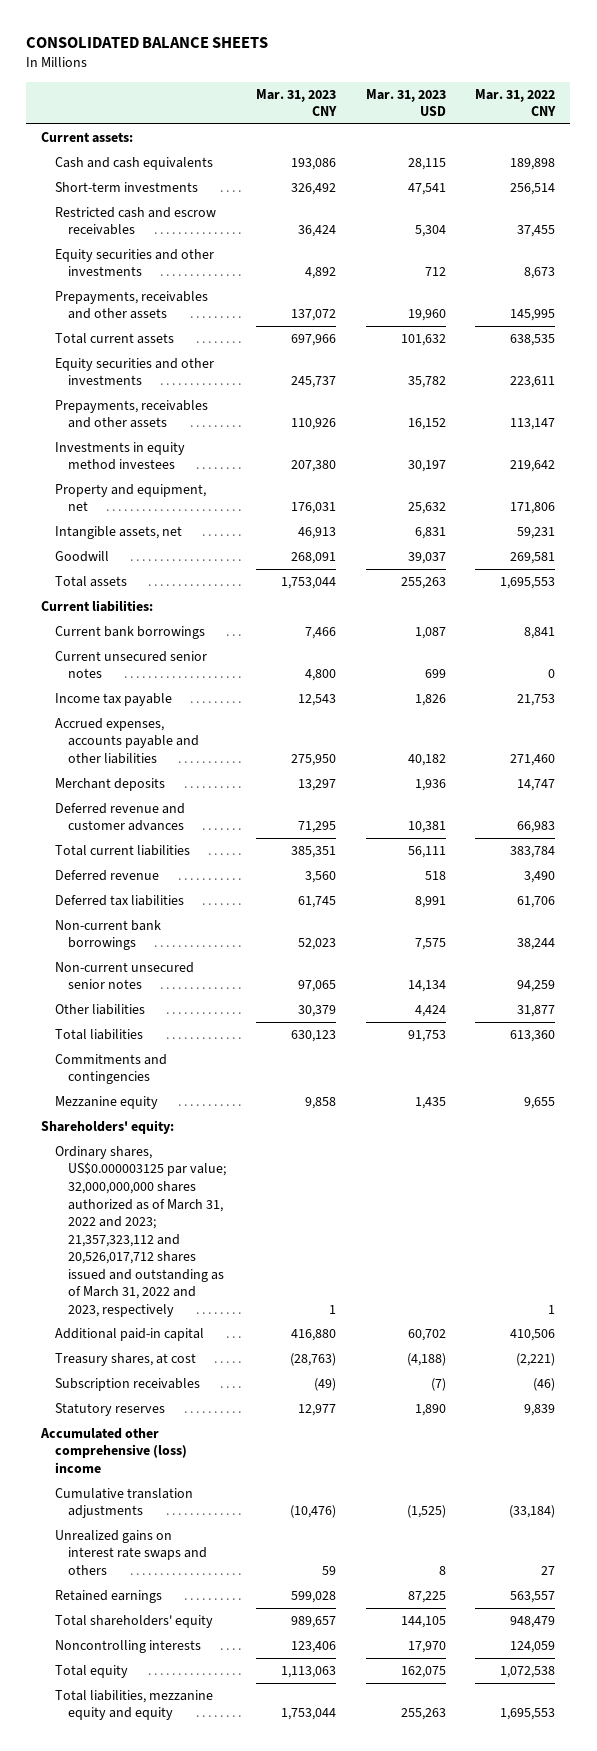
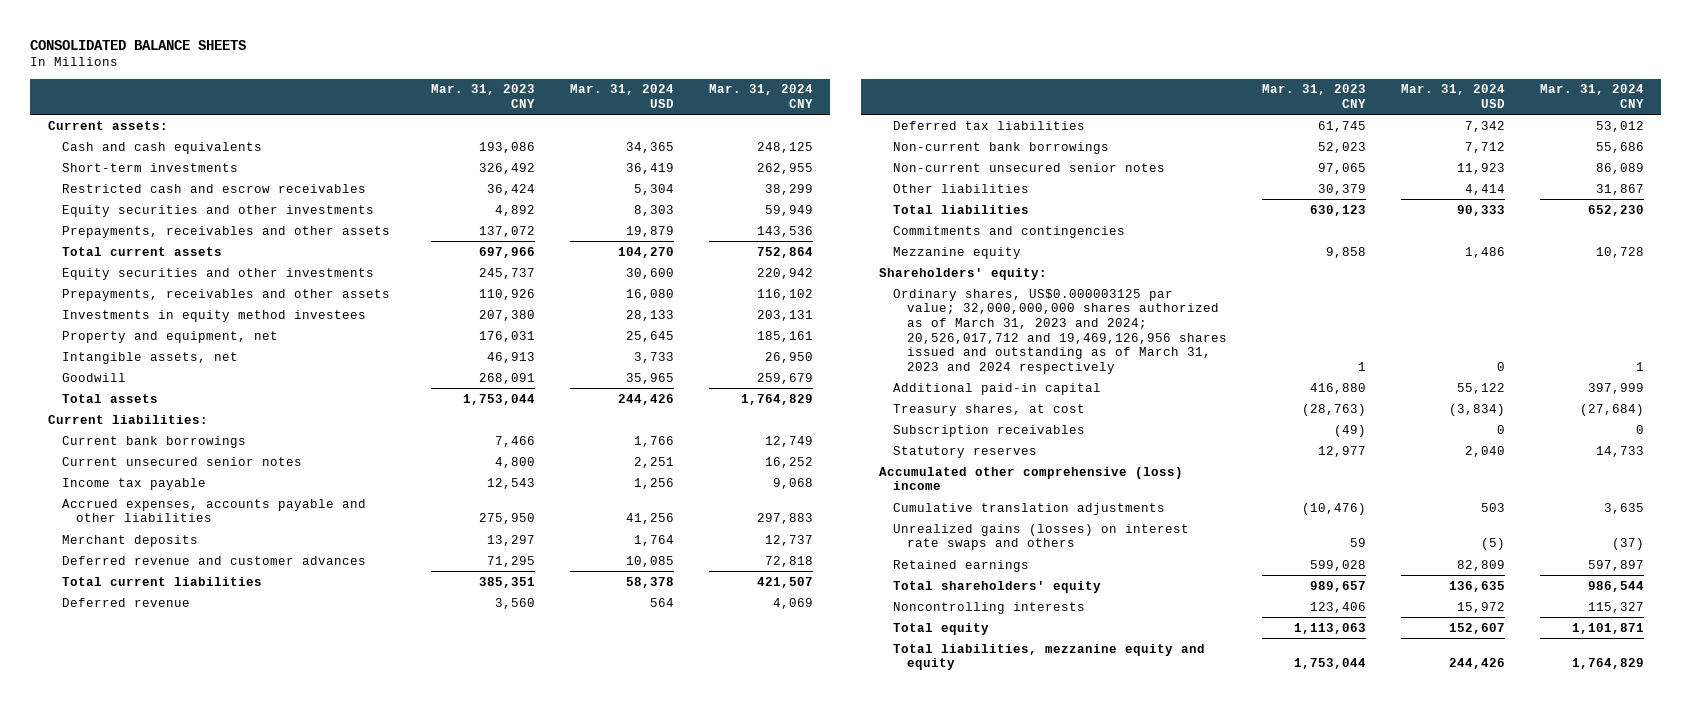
[365,88,446,117] Mar. 31, 2023 USD -> none
[475,88,557,117] Mar. 31, 2022 CNY -> none
none -> [570,84,675,108] Mar. 31, 2024 USD
none -> [708,84,813,108] Mar. 31, 2024 CNY
[54,1145,226,1317] Ordinary shares, US$0.000003125 par value; 32,000,000,000 shares authorized as of March 31, 2022 and 2023; 21,357,323,112 and 20,526,017,712 shares issued and outstanding as of March 31, 2022 and 2023, respectively -> [892,288,1228,375] Ordinary shares, US$0.000003125 par value; 32,000,000,000 shares authorized as of March 31, 2023 and 2024; 20,526,017,712 and 19,469,126,956 shares issued and outstanding as of March 31, 2023 and 2024 respectively
[54,1529,207,1575] Unrealized gains on interest rate swaps and others -> [892,523,1189,551] Unrealized gains (losses) on interest rate swaps and others

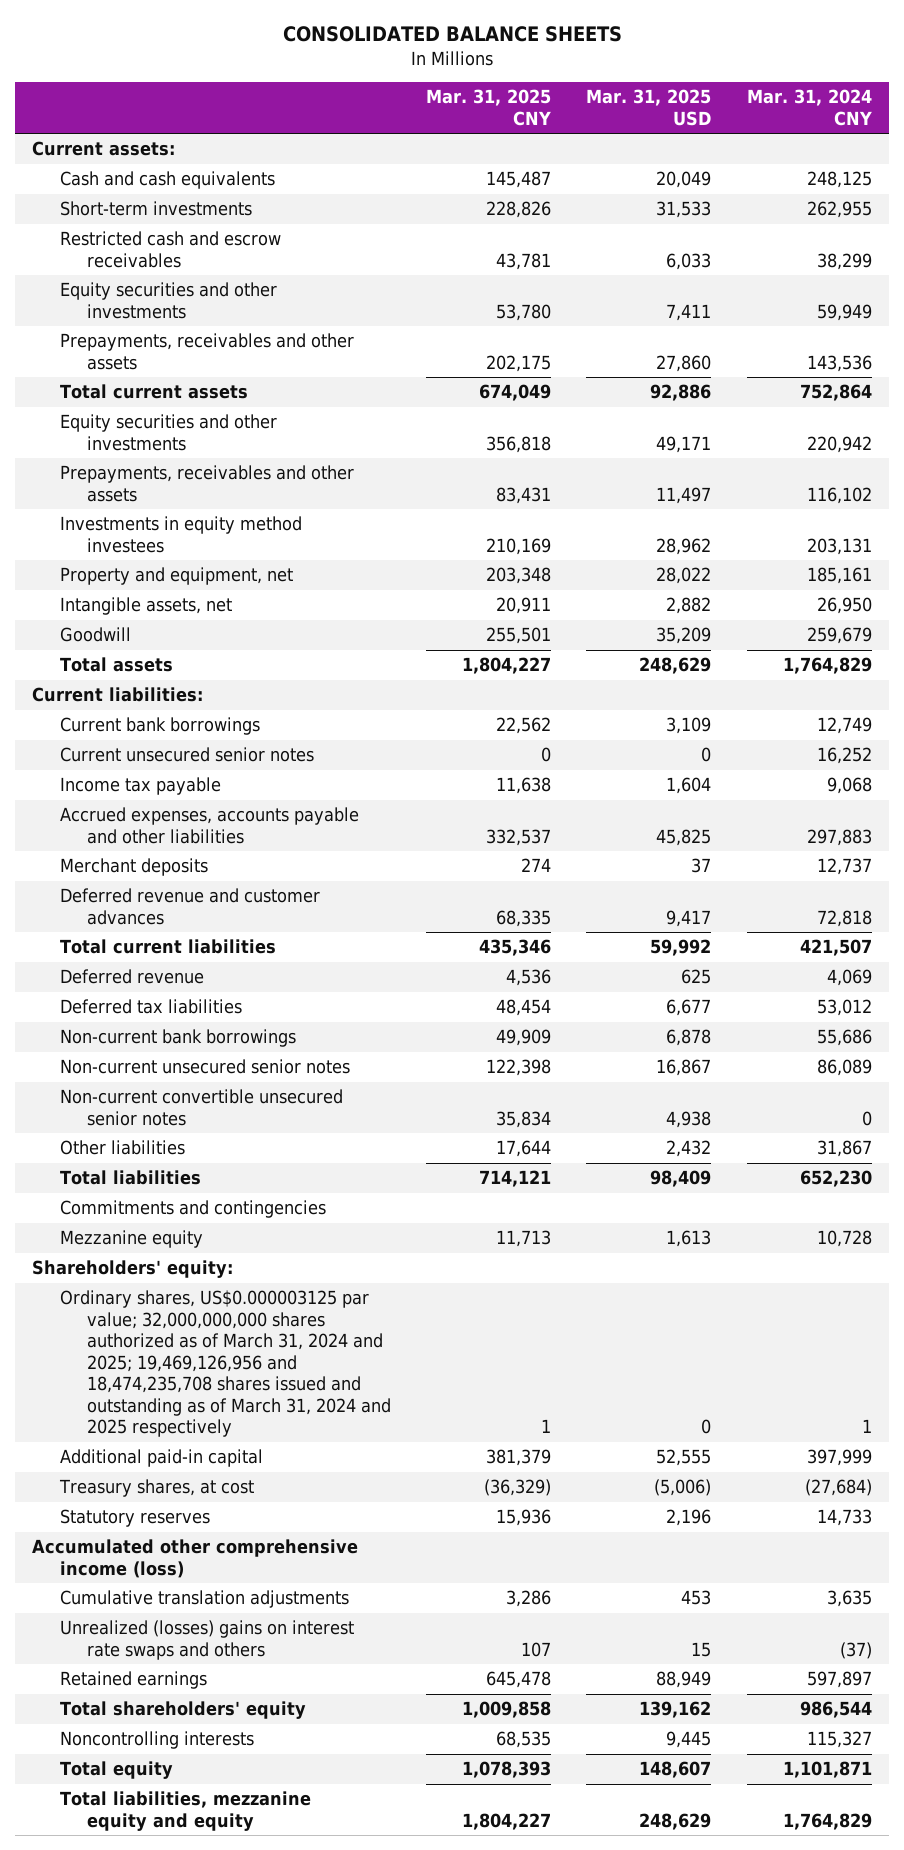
[431,84,536,108] Mar. 31, 2023 CNY -> none
[570,84,675,108] Mar. 31, 2024 USD -> none
none -> [426,89,552,126] Mar. 31, 2025 CNY
none -> [586,89,712,126] Mar. 31, 2025 USD
none -> [59,1089,343,1126] Non-current convertible unsecured senior notes
[892,288,1228,375] Ordinary shares, US$0.000003125 par value; 32,000,000,000 shares authorized as of March 31, 2023 and 2024; 20,526,017,712 and 19,469,126,956 shares issued and outstanding as of March 31, 2023 and 2024 respectively -> [59,1290,392,1438] Ordinary shares, US$0.000003125 par value; 32,000,000,000 shares authorized as of March 31, 2024 and 2025; 19,469,126,956 and 18,474,235,708 shares issued and outstanding as of March 31, 2024 and 2025 respectively
[892,424,1085,437] Subscription receivables -> none
[878,466,1183,491] Accumulated other comprehensive (loss) income -> [32,1539,359,1578] Accumulated other comprehensive income (loss)
[892,523,1189,551] Unrealized gains (losses) on interest rate swaps and others -> [59,1620,354,1660] Unrealized (losses) gains on interest rate swaps and others

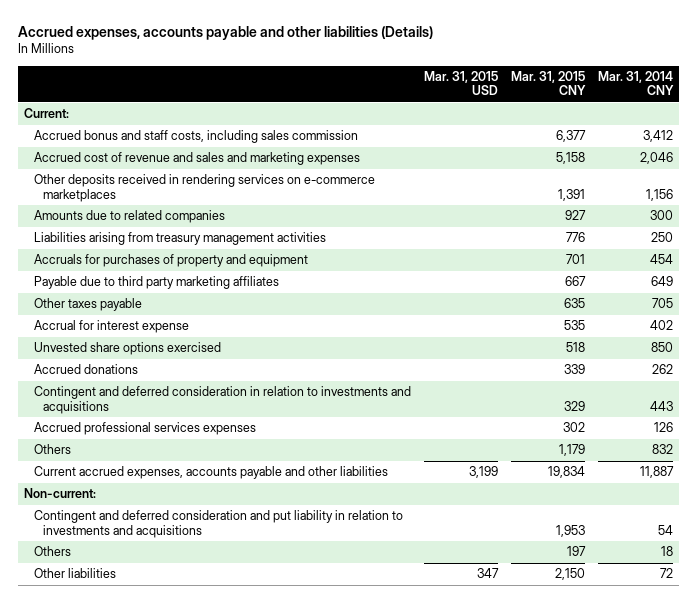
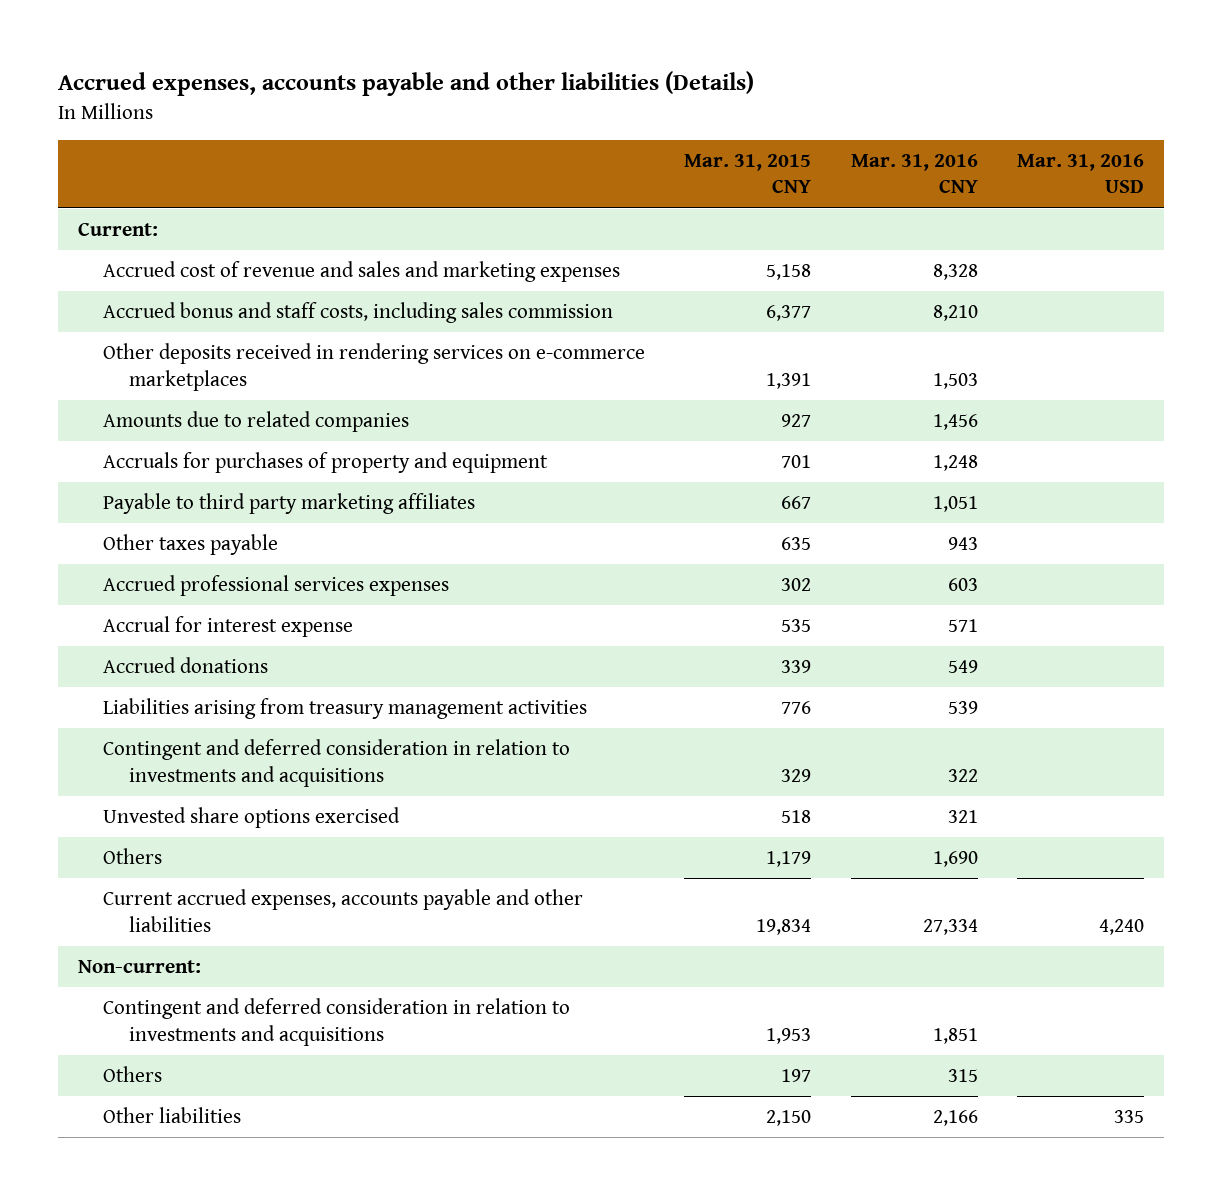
[423,71,498,96] Mar. 31, 2015 USD -> none
[597,71,674,96] Mar. 31, 2014 CNY -> none
none -> [850,153,978,194] Mar. 31, 2016 CNY
none -> [1017,153,1145,194] Mar. 31, 2016 USD
[33,130,358,144] Accrued bonus and staff costs, including sales commission -> [103,302,614,324] Accrued bonus and staff costs, including sales commission
[33,276,279,290] Payable due to third party marketing affiliates -> [103,493,476,515] Payable to third party marketing affiliates
[33,422,256,436] Accrued professional services expenses -> [103,575,450,597] Accrued professional services expenses
[33,232,326,246] Liabilities arising from treasury management activities -> [103,698,588,720] Liabilities arising from treasury management activities
[33,342,221,356] Unvested share options exercised -> [103,807,401,829] Unvested share options exercised
[33,510,403,538] Contingent and deferred consideration and put liability in relation to investments and acquisitions -> [103,998,571,1046] Contingent and deferred consideration in relation to investments and acquisitions

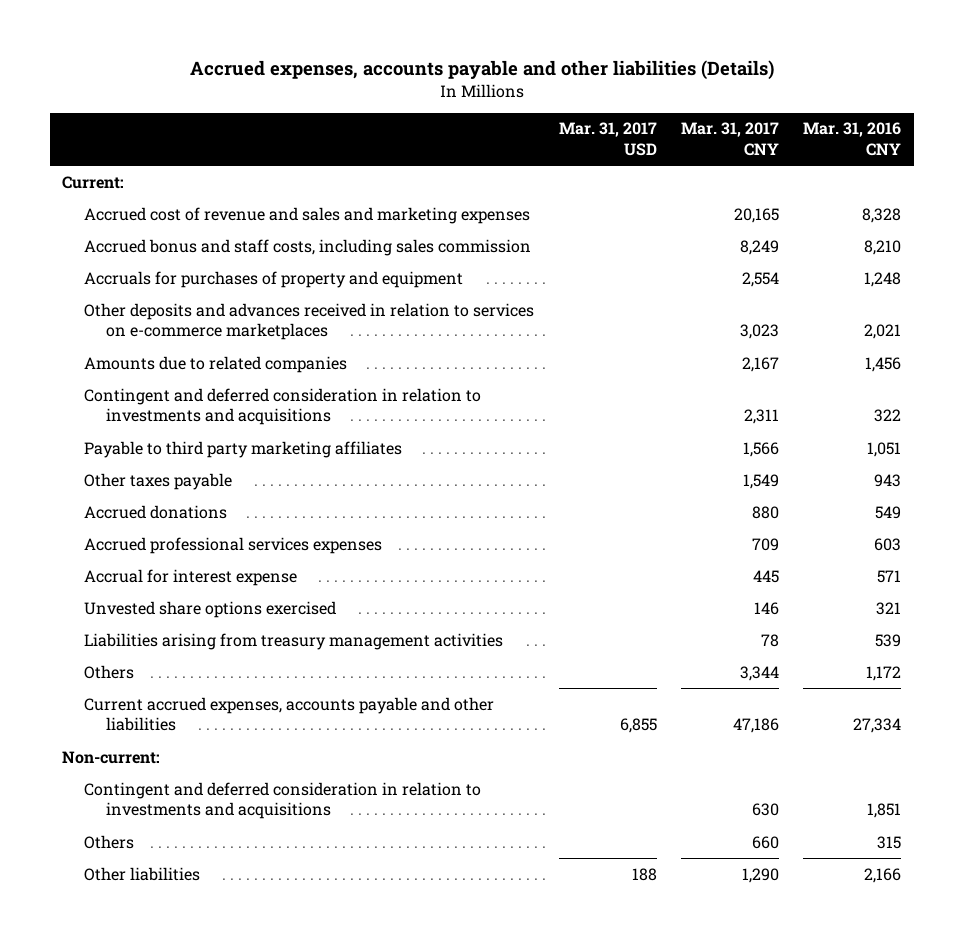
[684,153,812,194] Mar. 31, 2015 CNY -> none
[1017,153,1145,194] Mar. 31, 2016 USD -> none
none -> [558,122,657,156] Mar. 31, 2017 USD
none -> [680,122,779,156] Mar. 31, 2017 CNY
[103,343,646,391] Other deposits received in rendering services on e-commerce marketplaces -> none
none -> [84,302,535,341] Other deposits and advances received in relation to services on e-commerce marketplaces
[103,411,410,433] Amounts due to related companies -> [84,355,348,373] Amounts due to related companies
[103,739,571,787] Contingent and deferred consideration in relation to investments and acquisitions -> [84,387,482,426] Contingent and deferred consideration in relation to investments and acquisitions
[103,657,269,674] Accrued donations -> [84,504,228,519] Accrued donations
[103,698,588,720] Liabilities arising from treasury management activities -> [84,632,504,650] Liabilities arising from treasury management activities
[932,851,978,868] 1,690 -> [866,665,902,681] 1,172

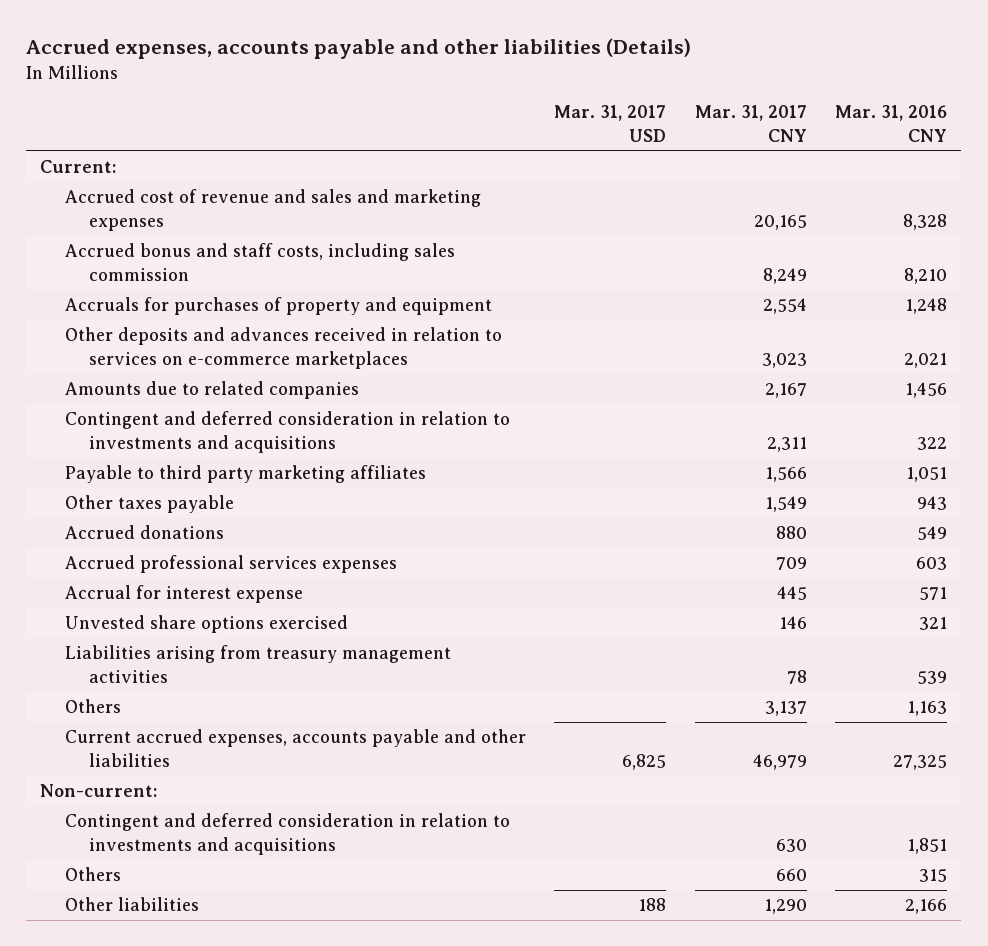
[739,665,779,681] 3,344 -> [764,701,807,717] 3,137
[866,665,902,681] 1,172 -> [907,701,948,717] 1,163
[619,718,657,734] 6,855 -> [622,753,667,770] 6,825
[732,718,779,734] 47,186 -> [752,753,807,770] 46,979
[853,718,902,734] 27,334 -> [893,754,948,770] 27,325

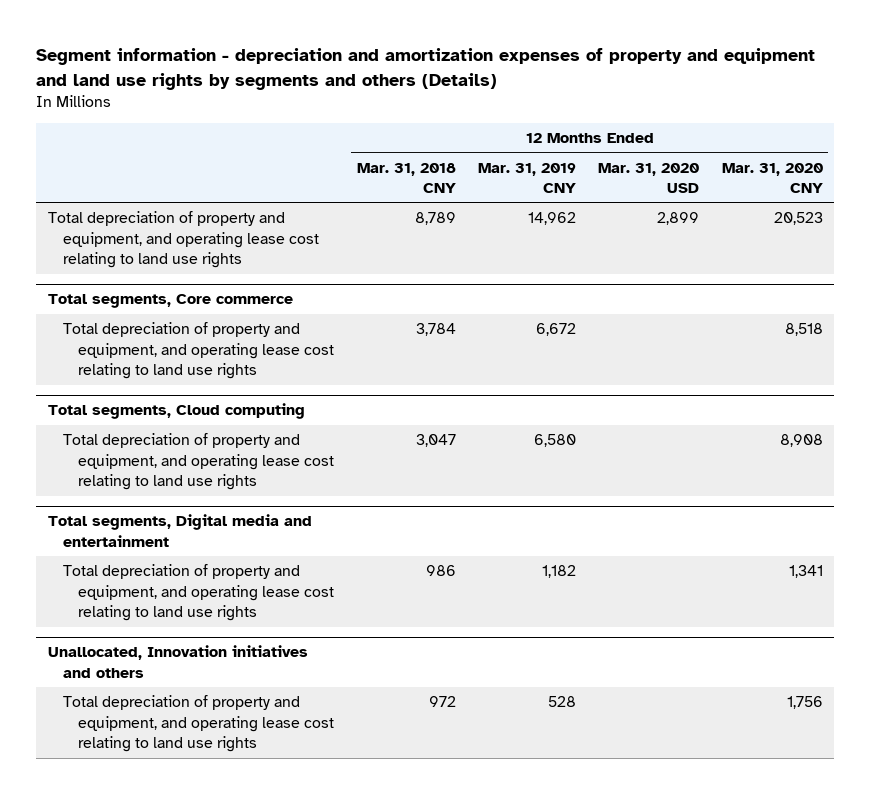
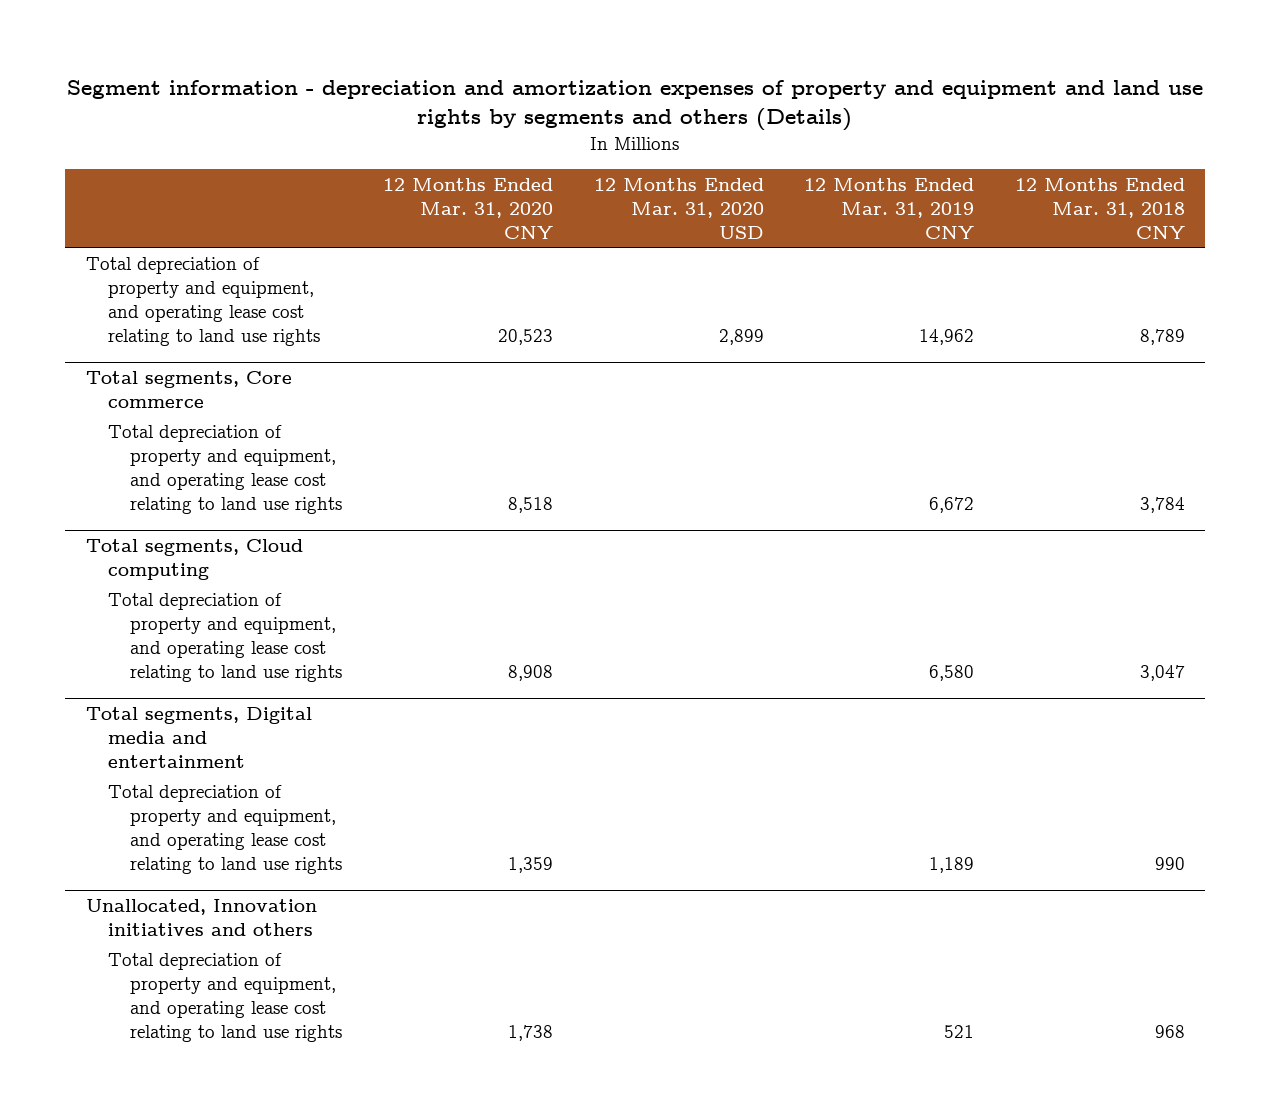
[425,565,456,577] 986 -> [1154,856,1185,870] 990
[542,565,577,579] 1,182 -> [929,856,975,873] 1,189
[788,565,823,579] 1,341 -> [507,856,553,873] 1,359
[428,696,456,708] 972 -> [1154,1024,1185,1038] 968
[548,696,577,708] 528 -> [944,1024,975,1038] 521
[786,696,823,710] 1,756 -> [507,1024,553,1041] 1,738

